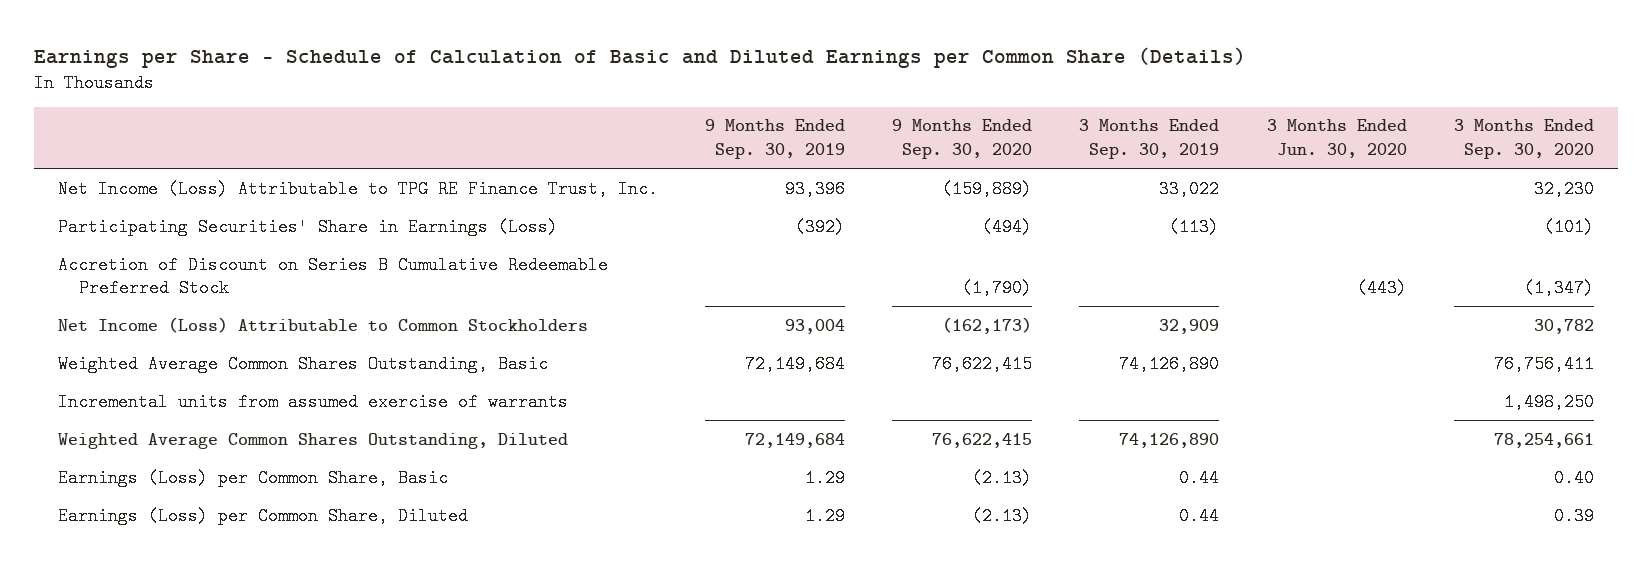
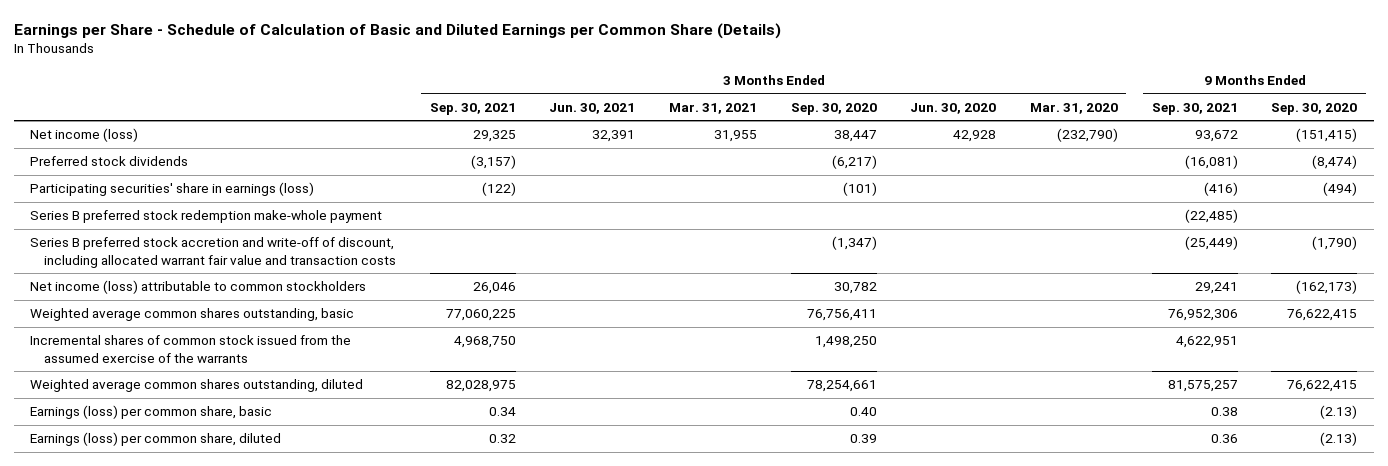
[704,119,845,159] 9 Months Ended Sep. 30, 2019 -> none
[1079,119,1220,159] 3 Months Ended Sep. 30, 2019 -> none
none -> [429,102,516,115] Sep. 30, 2021
none -> [549,102,636,114] Jun. 30, 2021
none -> [668,102,757,114] Mar. 31, 2021
none -> [1030,102,1119,114] Mar. 31, 2020
none -> [1151,102,1238,115] Sep. 30, 2021
[57,179,658,198] Net Income (Loss) Attributable to TPG RE Finance Trust, Inc. -> none
[57,255,608,298] Accretion of Discount on Series B Cumulative Redeemable Preferred Stock -> none
none -> [30,128,139,143] Net income (loss)
none -> [30,156,189,167] Preferred stock dividends
[57,217,558,236] Participating Securities' Share in Earnings (Loss) -> [30,182,315,197] Participating securities' share in earnings (loss)
none -> [30,210,383,224] Series B preferred stock redemption make-whole payment
none -> [30,237,396,268] Series B preferred stock accretion and write-off of discount, including allocated warrant fair value and transaction costs
[57,316,588,333] Net Income (Loss) Attributable to Common Stockholders -> [30,280,367,295] Net income (loss) attributable to common stockholders
[57,354,548,373] Weighted Average Common Shares Outstanding, Basic -> [30,308,355,322] Weighted average common shares outstanding, basic
[57,392,568,411] Incremental units from assumed exercise of warrants -> [30,335,352,363] Incremental shares of common stock issued from the assumed exercise of the warrants
[57,432,568,449] Weighted Average Common Shares Outstanding, Diluted -> [30,379,364,393] Weighted average common shares outstanding, diluted
[57,468,448,487] Earnings (Loss) per Common Share, Basic -> [30,405,273,420] Earnings (loss) per common share, basic
[57,506,468,525] Earnings (Loss) per Common Share, Diluted -> [30,432,282,447] Earnings (loss) per common share, diluted

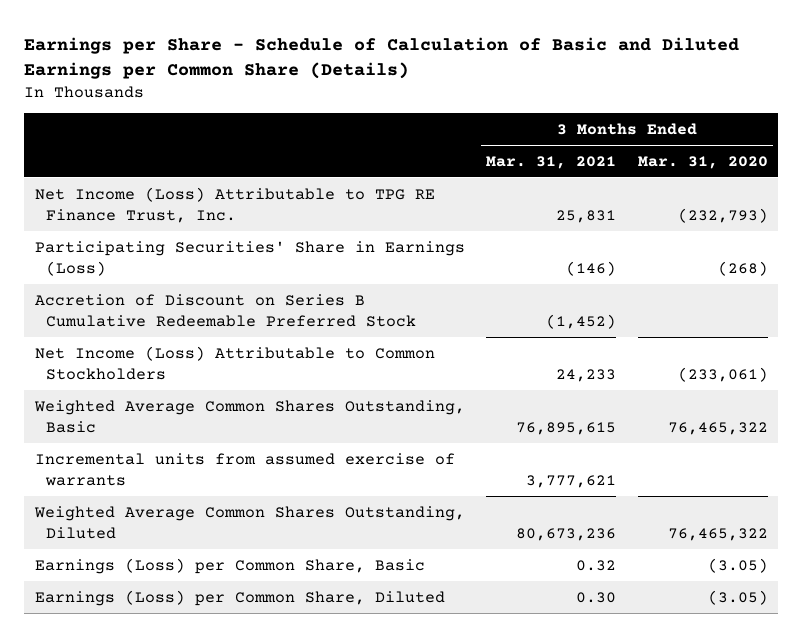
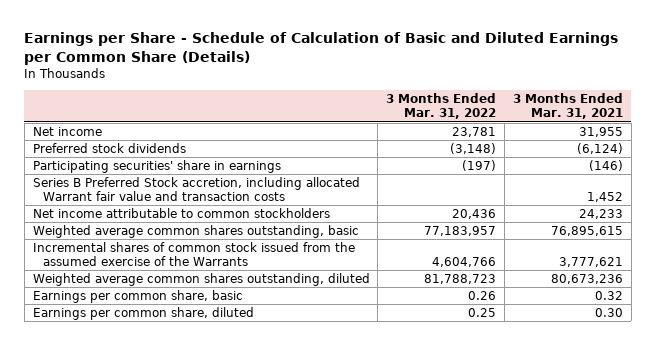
[637,155,768,169] Mar. 31, 2020 -> none
none -> [386,93,497,120] 3 Months Ended Mar. 31, 2022
[35,186,436,223] Net Income (Loss) Attributable to TPG RE Finance Trust, Inc. -> none
[35,293,417,327] Accretion of Discount on Series B Cumulative Redeemable Preferred Stock -> none
none -> [32,127,102,137] Net income
none -> [32,143,186,154] Preferred stock dividends
[35,240,466,276] Participating Securities' Share in Earnings (Loss) -> [32,160,281,174] Participating securities' share in earnings
none -> [32,177,360,202] Series B Preferred Stock accretion, including allocated Warrant fair value and transaction costs
[35,345,436,380] Net Income (Loss) Attributable to Common Stockholders -> [32,208,330,219] Net income attributable to common stockholders
[34,399,466,433] Weighted Average Common Shares Outstanding, Basic -> [32,225,359,239] Weighted average common shares outstanding, basic
[35,452,456,486] Incremental units from assumed exercise of warrants -> [32,242,355,267] Incremental shares of common stock issued from the assumed exercise of the Warrants
[34,505,466,539] Weighted Average Common Shares Outstanding, Diluted -> [32,273,370,287] Weighted average common shares outstanding, diluted
[35,557,426,574] Earnings (Loss) per Common Share, Basic -> [32,290,243,304] Earnings per common share, basic
[35,589,446,606] Earnings (Loss) per Common Share, Diluted -> [32,307,254,321] Earnings per common share, diluted

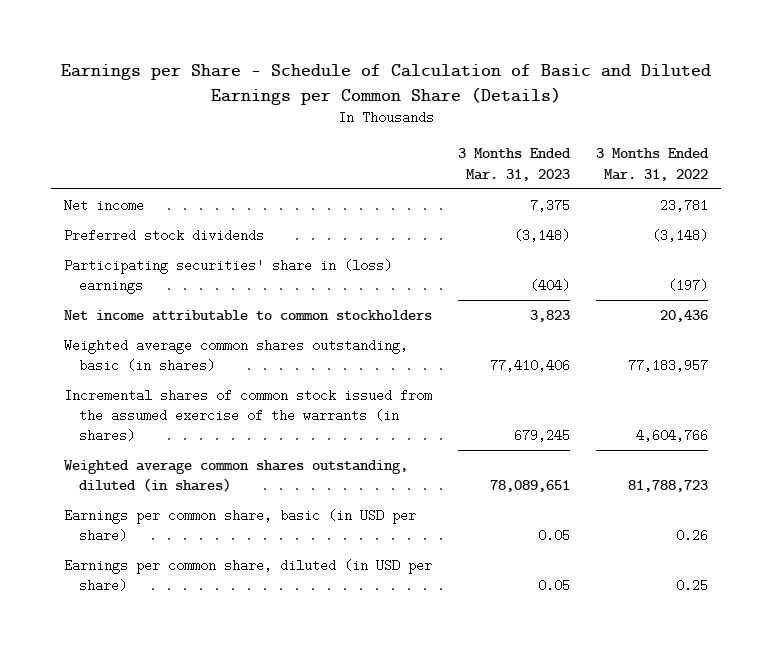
[513,93,624,120] 3 Months Ended Mar. 31, 2021 -> none
none -> [458,148,572,181] 3 Months Ended Mar. 31, 2023
[32,177,360,202] Series B Preferred Stock accretion, including allocated Warrant fair value and transaction costs -> none
[32,160,281,174] Participating securities' share in earnings -> [64,258,393,295] Participating securities' share in (loss) earnings
[32,225,359,239] Weighted average common shares outstanding, basic -> [64,338,409,373] Weighted average common shares outstanding, basic (in shares)
[32,242,355,267] Incremental shares of common stock issued from the assumed exercise of the Warrants -> [64,388,433,443] Incremental shares of common stock issued from the assumed exercise of the warrants (in shares)
[32,273,370,287] Weighted average common shares outstanding, diluted -> [64,459,409,493] Weighted average common shares outstanding, diluted (in shares)
[32,290,243,304] Earnings per common share, basic -> [64,508,417,543] Earnings per common share, basic (in USD per share)
[32,307,254,321] Earnings per common share, diluted -> [64,558,433,593] Earnings per common share, diluted (in USD per share)

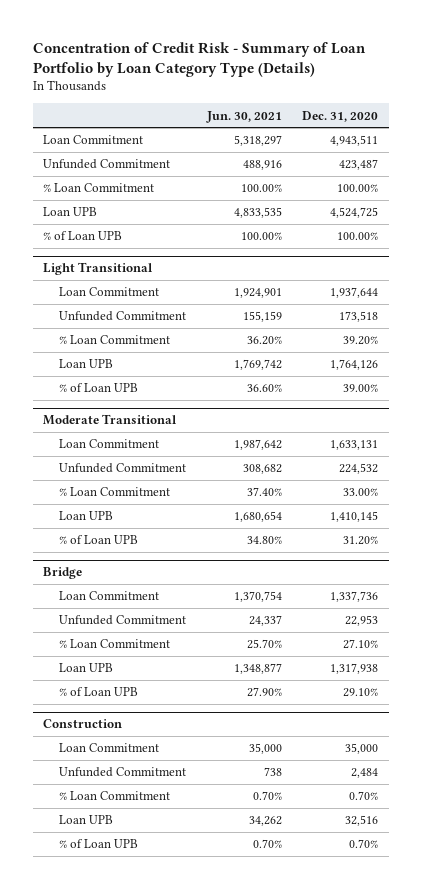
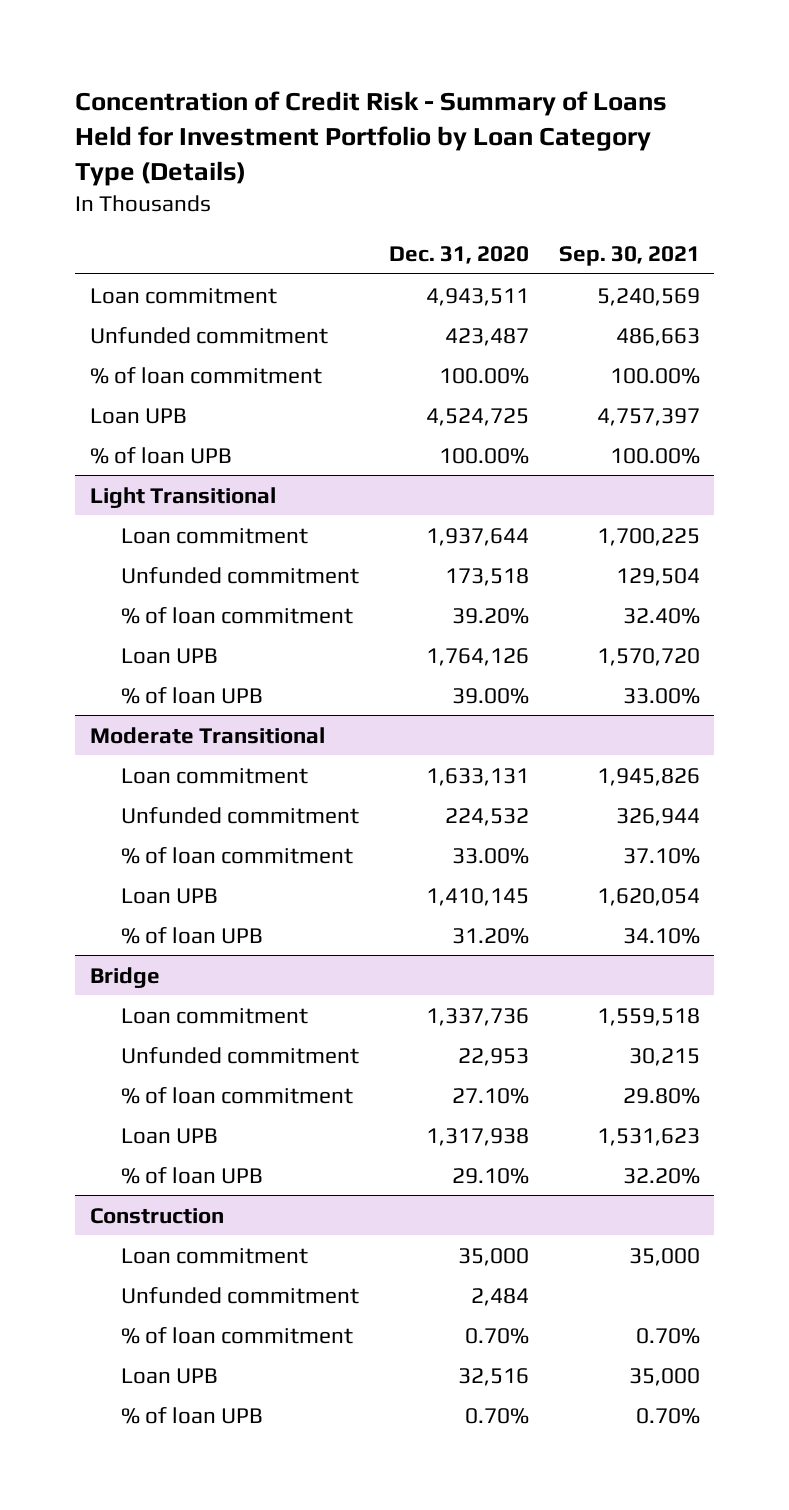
[33,42,367,78] Concentration of Credit Risk - Summary of Loan Portfolio by Loan Category Type (Details) -> [75,91,668,187] Concentration of Credit Risk - Summary of Loans Held for Investment Portfolio by Loan Category Type (Details)
[205,110,282,123] Jun. 30, 2021 -> none
none -> [558,245,700,266] Sep. 30, 2021
[43,135,144,145] Loan Commitment -> [89,287,277,304] Loan commitment
[43,159,171,170] Unfunded Commitment -> [89,326,328,344] Unfunded commitment
[43,183,155,193] % Loan Commitment -> [89,366,322,384] % of loan commitment
[43,231,123,241] % of Loan UPB -> [89,446,232,464] % of loan UPB
[59,287,160,297] Loan Commitment -> [121,527,309,544] Loan commitment
[59,311,187,322] Unfunded Commitment -> [121,566,360,584] Unfunded commitment
[59,335,171,345] % Loan Commitment -> [121,606,354,624] % of loan commitment
[59,383,139,393] % of Loan UPB -> [121,686,264,704] % of loan UPB
[59,439,160,449] Loan Commitment -> [121,767,309,784] Loan commitment
[59,463,187,474] Unfunded Commitment -> [121,806,360,824] Unfunded commitment
[59,487,171,497] % Loan Commitment -> [121,846,354,864] % of loan commitment
[59,535,139,545] % of Loan UPB -> [121,926,264,944] % of loan UPB
[59,591,160,601] Loan Commitment -> [121,1007,309,1024] Loan commitment
[59,615,187,626] Unfunded Commitment -> [121,1046,360,1064] Unfunded commitment
[59,639,171,649] % Loan Commitment -> [121,1086,354,1104] % of loan commitment
[59,687,139,697] % of Loan UPB -> [121,1166,264,1184] % of loan UPB
[59,743,160,753] Loan Commitment -> [121,1247,309,1264] Loan commitment
[59,767,187,778] Unfunded Commitment -> [121,1286,360,1304] Unfunded commitment
[59,791,171,801] % Loan Commitment -> [121,1326,354,1344] % of loan commitment
[59,839,139,849] % of Loan UPB -> [121,1406,264,1424] % of loan UPB

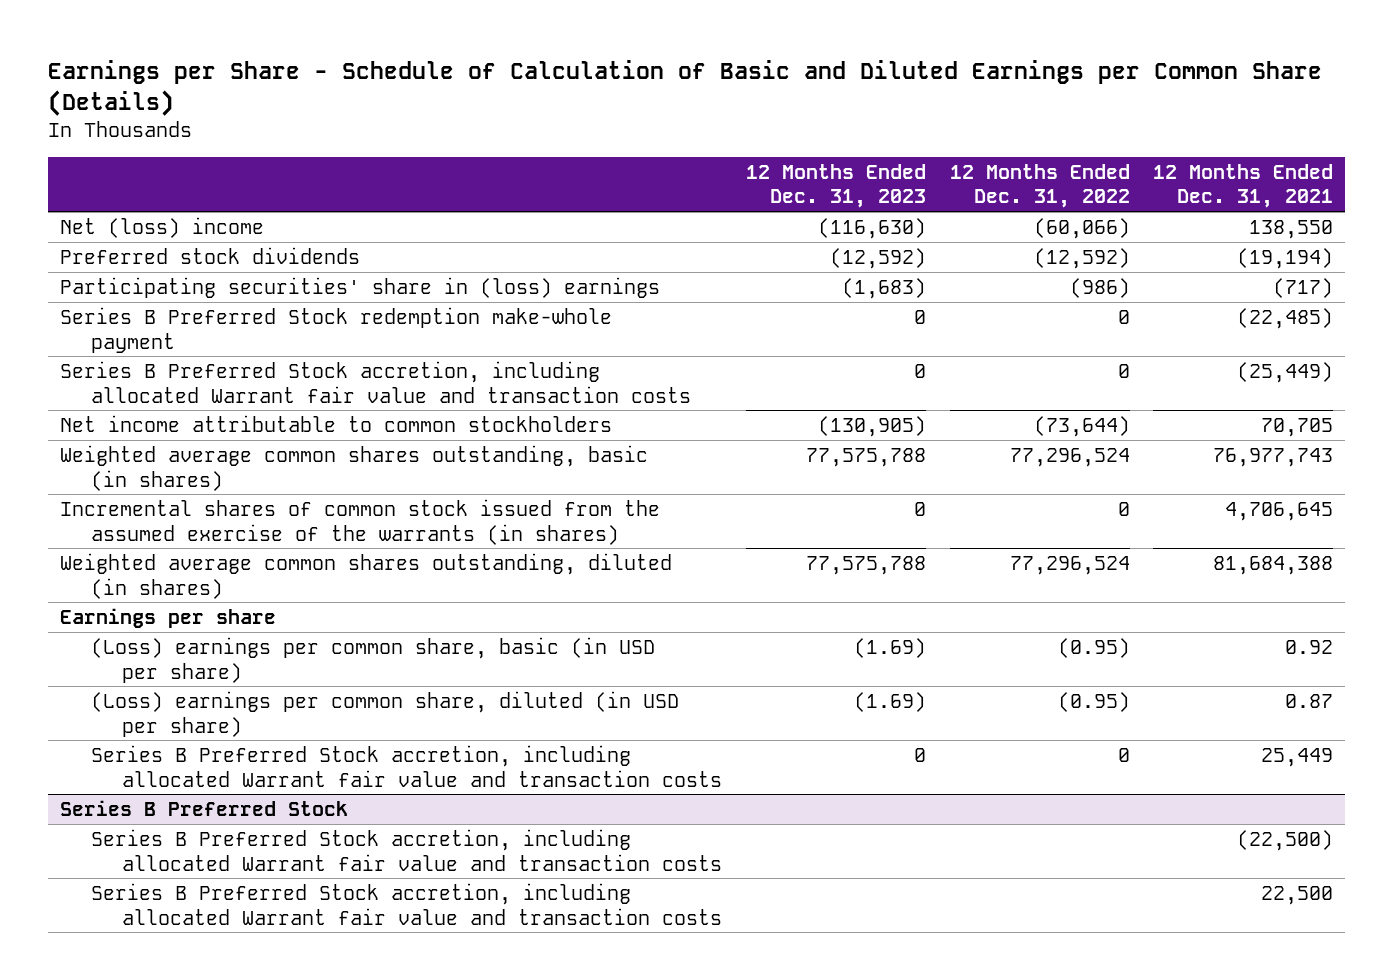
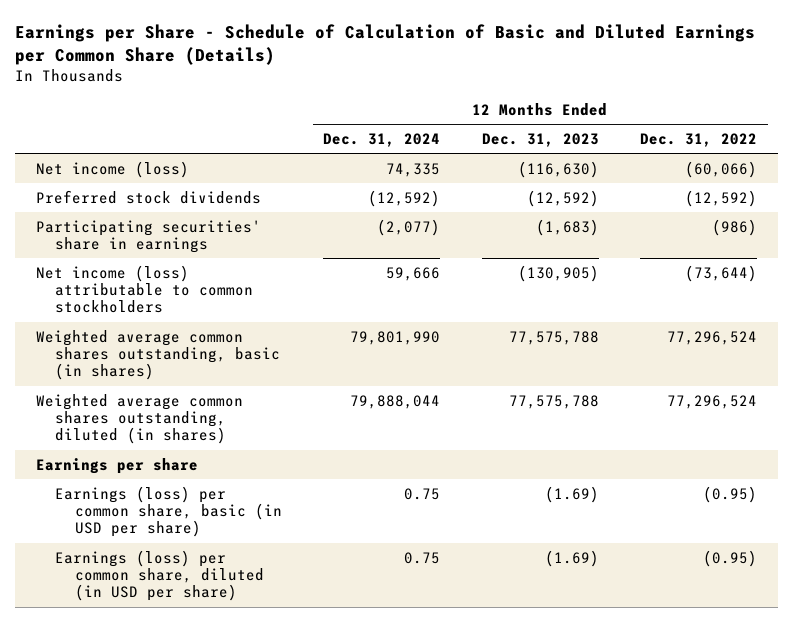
[1153,163,1334,209] 12 Months Ended Dec. 31, 2021 -> none
none -> [323,132,441,147] Dec. 31, 2024
[59,216,264,238] Net (loss) income -> [35,160,189,178] Net income (loss)
[59,306,612,353] Series B Preferred Stock redemption make-whole payment -> none
[59,360,692,403] Series B Preferred Stock accretion, including allocated Warrant fair value and transaction costs -> none
[59,276,660,298] Participating securities' share in (loss) earnings -> [35,219,261,253] Participating securities' share in earnings
[59,414,612,432] Net income attributable to common stockholders -> [35,264,254,314] Net income (loss) attributable to common stockholders
[59,498,660,545] Incremental shares of common stock issued from the assumed exercise of the warrants (in shares) -> none
[91,744,723,787] Series B Preferred Stock accretion, including allocated Warrant fair value and transaction costs -> none
[59,799,348,816] Series B Preferred Stock -> none
[91,828,723,871] Series B Preferred Stock accretion, including allocated Warrant fair value and transaction costs -> none
[91,882,723,925] Series B Preferred Stock accretion, including allocated Warrant fair value and transaction costs -> none
[91,636,656,683] (Loss) earnings per common share, basic (in USD per share) -> [55,485,283,538] Earnings (loss) per common share, basic (in USD per share)
[91,690,680,737] (Loss) earnings per common share, diluted (in USD per share) -> [55,549,265,602] Earnings (loss) per common share, diluted (in USD per share)

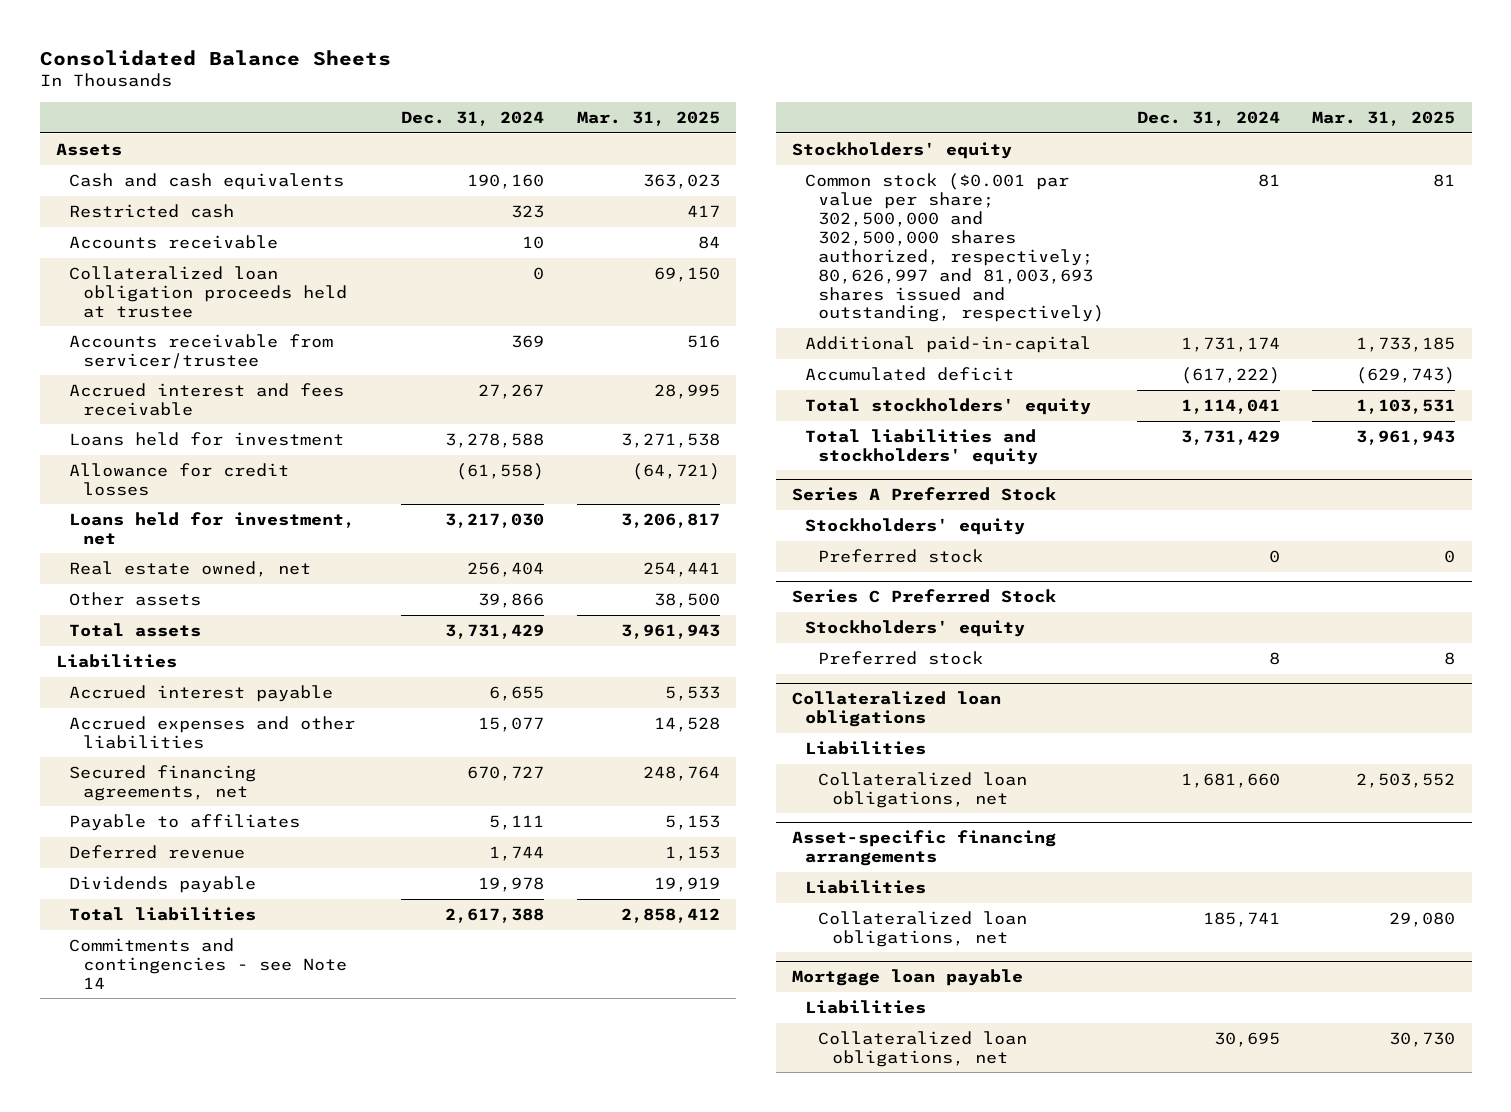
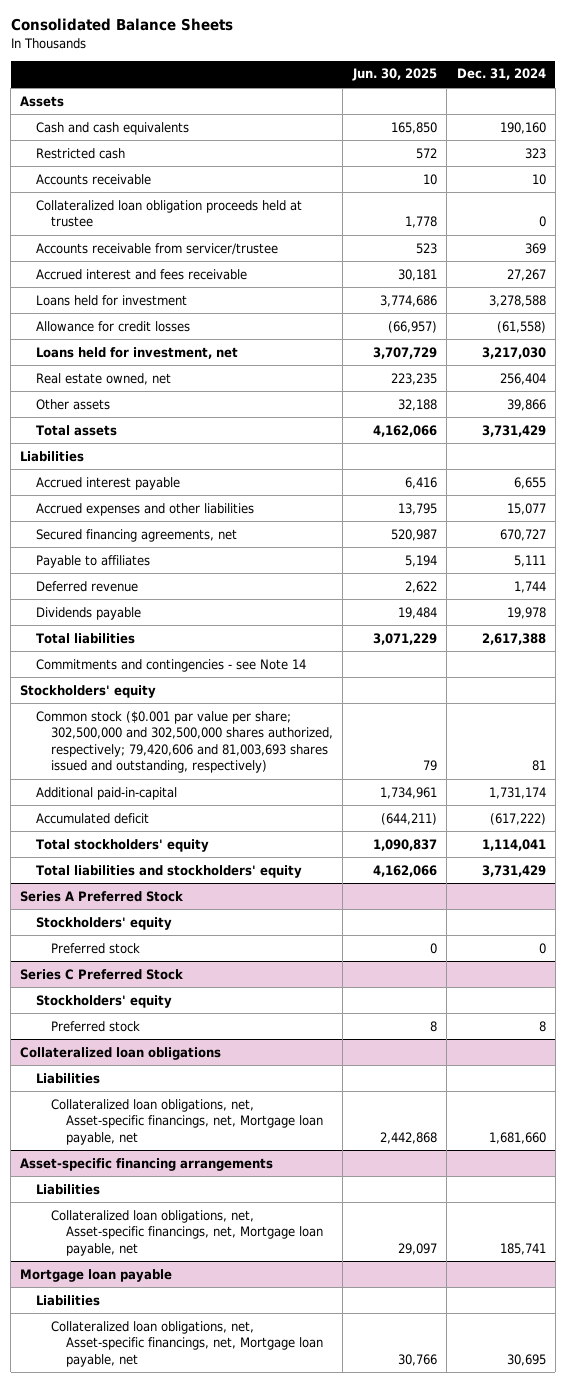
[576,110,720,126] Mar. 31, 2025 -> none
none -> [351,68,437,82] Jun. 30, 2025
[805,172,1105,323] Common stock ($0.001 par value per share; 302,500,000 and 302,500,000 shares authorized, respectively; 80,626,997 and 81,003,693 shares issued and outstanding, respectively) -> [35,710,334,774] Common stock ($0.001 par value per share; 302,500,000 and 302,500,000 shares authorized, respectively; 79,420,606 and 81,003,693 shares issued and outstanding, respectively)
[818,771,1028,808] Collateralized loan obligations, net -> [51,1098,324,1145] Collateralized loan obligations, net, Asset-specific financings, net, Mortgage loan payable, net
[818,910,1028,947] Collateralized loan obligations, net -> [51,1209,324,1256] Collateralized loan obligations, net, Asset-specific financings, net, Mortgage loan payable, net
[818,1030,1028,1067] Collateralized loan obligations, net -> [51,1320,324,1367] Collateralized loan obligations, net, Asset-specific financings, net, Mortgage loan payable, net

